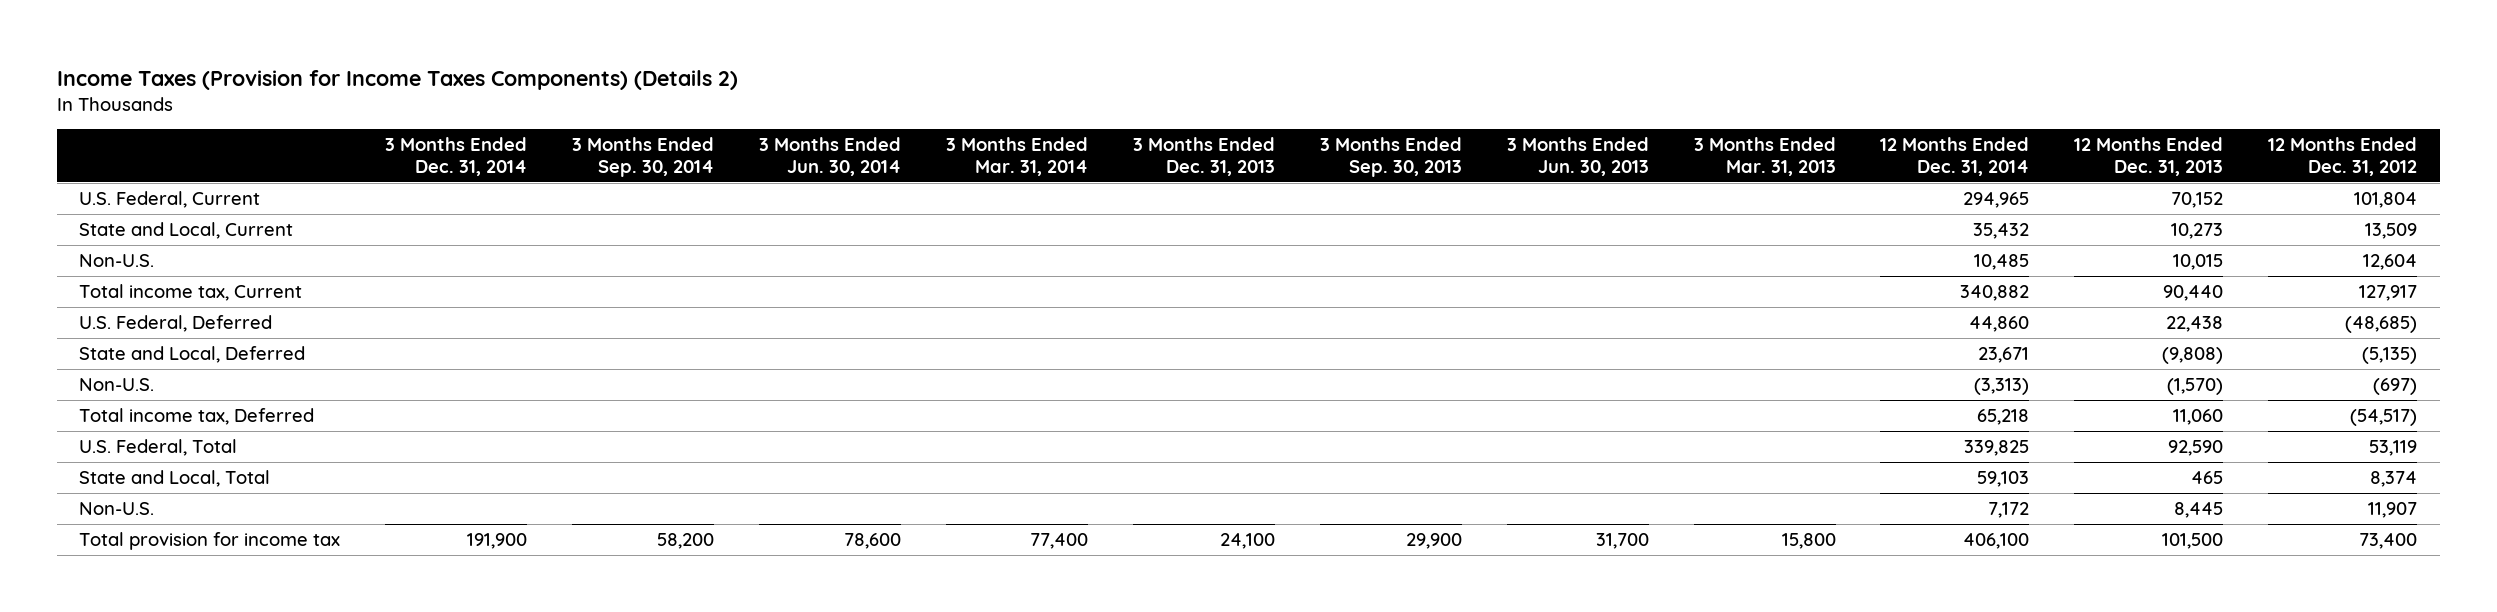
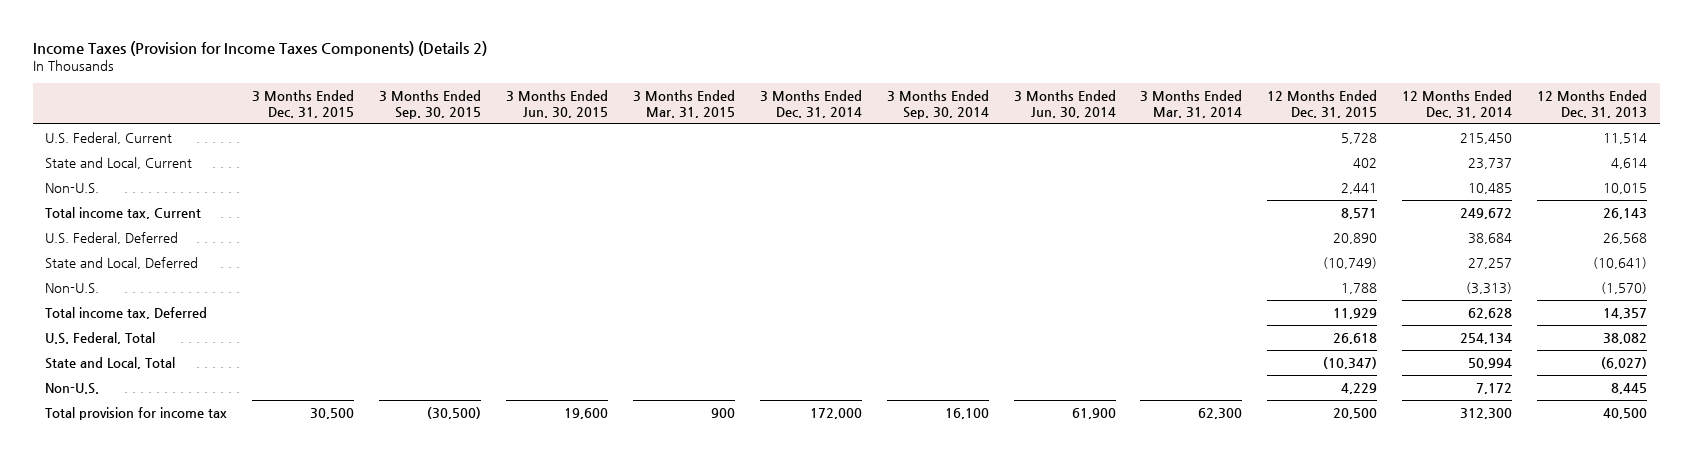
[1132,136,1275,177] 3 Months Ended Dec. 31, 2013 -> none
[1319,136,1462,178] 3 Months Ended Sep. 30, 2013 -> none
[1506,136,1649,177] 3 Months Ended Jun. 30, 2013 -> none
[1693,136,1836,177] 3 Months Ended Mar. 31, 2013 -> none
[2268,136,2418,177] 12 Months Ended Dec. 31, 2012 -> none
none -> [252,90,355,118] 3 Months Ended Dec. 31, 2015
none -> [379,90,482,119] 3 Months Ended Sep. 30, 2015
none -> [505,90,608,118] 3 Months Ended Jun. 30, 2015
none -> [632,90,735,118] 3 Months Ended Mar. 31, 2015
none -> [1267,90,1378,118] 12 Months Ended Dec. 31, 2015
[1963,191,2030,208] 294,965 -> [1460,133,1513,145] 215,450
[2171,191,2224,208] 70,152 -> [1603,133,1648,145] 11,514
[1973,222,2030,239] 35,432 -> [1468,158,1513,170] 23,737
[2171,222,2224,239] 10,273 -> [1611,158,1648,170] 4,614
[1960,284,2030,301] 340,882 -> [1460,208,1513,220] 249,672
[2163,284,2224,301] 90,440 -> [1603,208,1648,220] 26,143
[1969,315,2030,332] 44,860 -> [1468,233,1513,245] 38,684
[2166,315,2224,332] 22,438 -> [1603,233,1648,245] 26,568
[1978,346,2030,363] 23,671 -> [1468,258,1513,270] 27,257
[2162,346,2224,364] (9,808) -> [1593,257,1648,270] (10,641)
[1977,408,2030,425] 65,218 -> [1468,308,1513,320] 62,628
[2173,408,2224,425] 11,060 -> [1603,308,1648,320] 14,357
[1964,439,2030,456] 339,825 -> [1460,333,1513,345] 254,134
[2168,439,2224,456] 92,590 -> [1603,333,1648,345] 38,082
[1977,470,2030,487] 59,103 -> [1468,358,1513,370] 50,994
[2191,470,2224,484] 465 -> [1601,357,1648,370] (6,027)
[467,532,528,549] 191,900 -> [809,408,862,420] 172,000
[657,532,715,549] 58,200 -> [944,408,989,420] 16,100
[844,532,902,549] 78,600 -> [1071,408,1116,420] 61,900
[1029,532,1088,549] 77,400 -> [1198,408,1243,420] 62,300
[1963,532,2030,549] 406,100 -> [1460,408,1513,420] 312,300
[2162,532,2224,549] 101,500 -> [1603,408,1648,420] 40,500

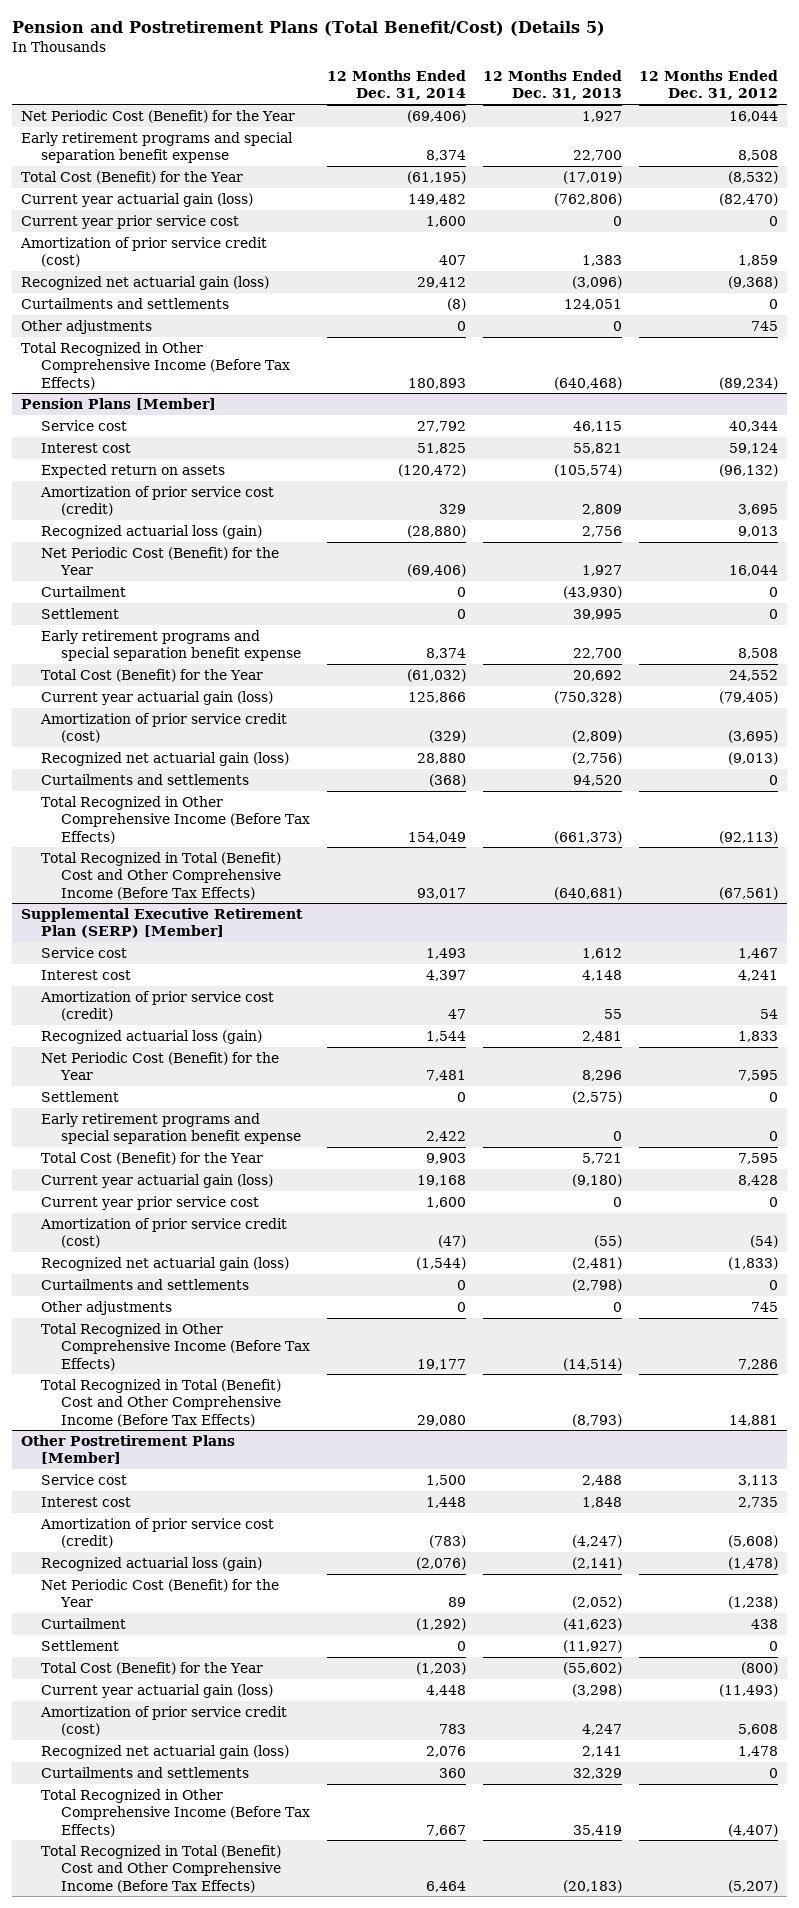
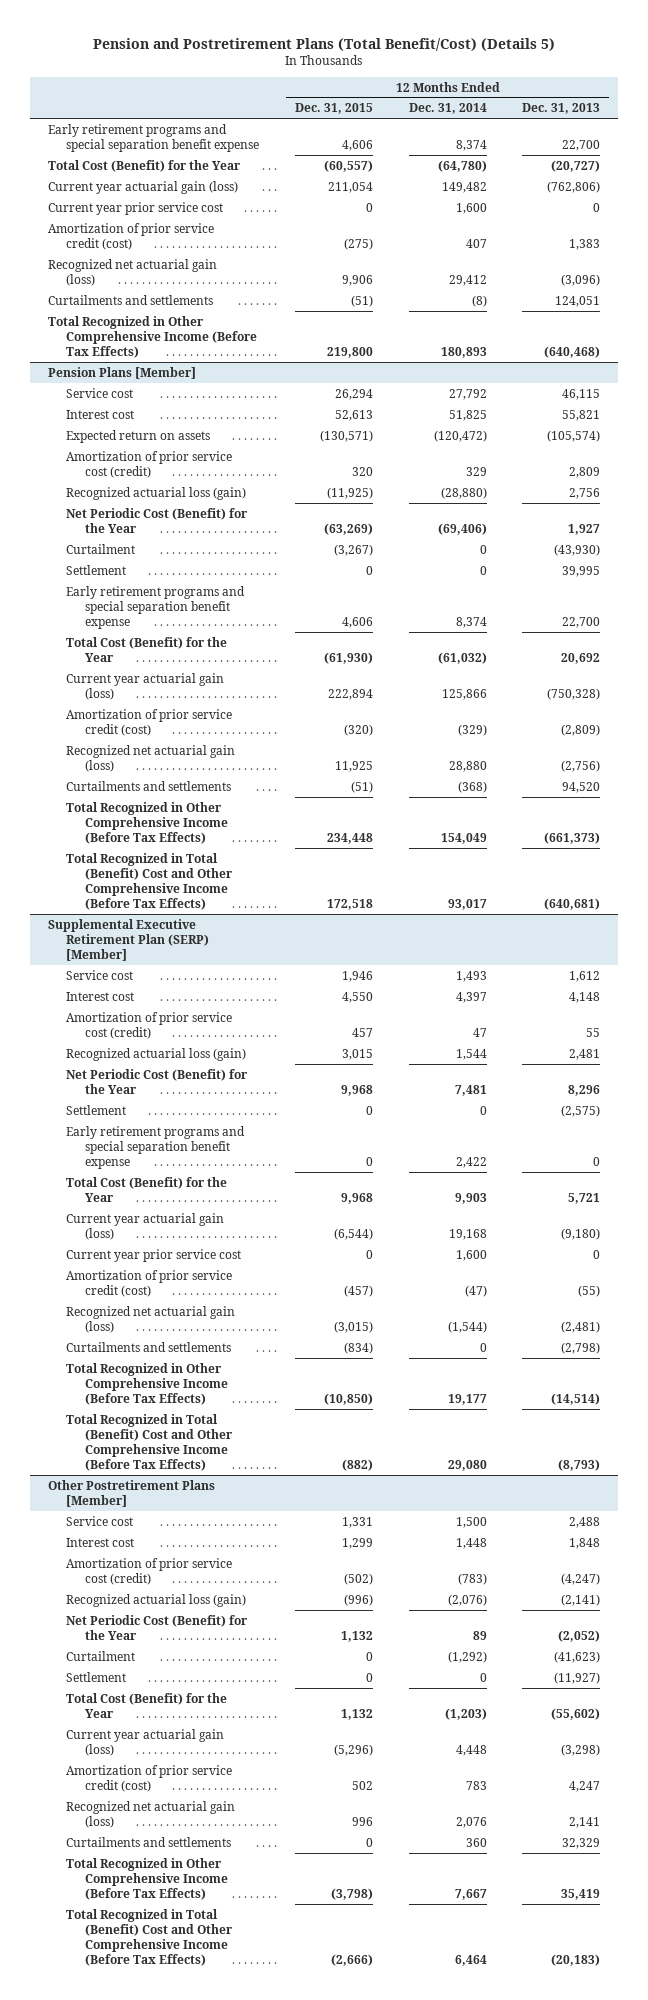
[639,69,779,101] 12 Months Ended Dec. 31, 2012 -> none
none -> [295,103,374,115] Dec. 31, 2015
[20,109,295,123] Net Periodic Cost (Benefit) for the Year -> none
[406,170,466,184] (61,195) -> [437,159,487,172] (64,780)
[563,170,623,184] (17,019) -> [551,159,601,172] (20,727)
[20,319,152,334] Other adjustments -> none
[40,1300,172,1315] Other adjustments -> none

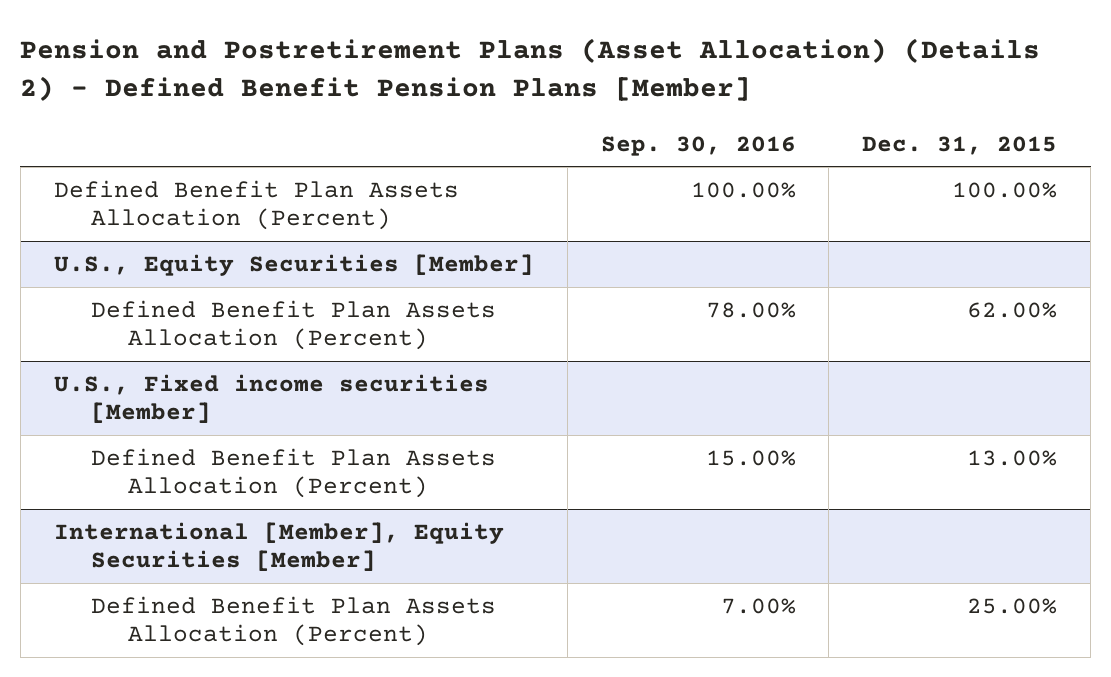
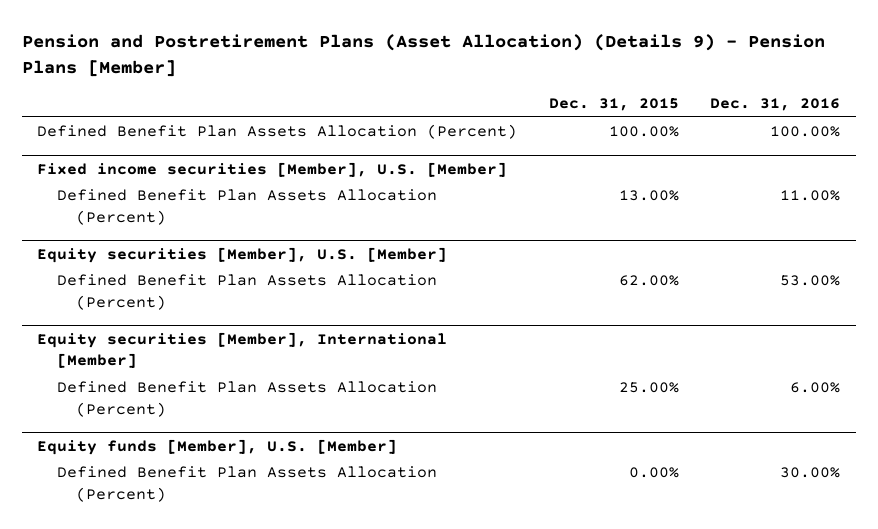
[20,38,1041,102] Pension and Postretirement Plans (Asset Allocation) (Details 2) - Defined Benefit Pension Plans [Member] -> [21,34,825,78] Pension and Postretirement Plans (Asset Allocation) (Details 9) - Pension Plans [Member]
[600,135,796,156] Sep. 30, 2016 -> none
none -> [710,98,841,112] Dec. 31, 2016
[53,253,534,276] U.S., Equity Securities [Member] -> none
[91,299,497,351] Defined Benefit Plan Assets Allocation (Percent) -> none
[53,373,489,424] U.S., Fixed income securities [Member] -> [37,161,508,177] Fixed income securities [Member], U.S. [Member]
none -> [37,246,448,263] Equity securities [Member], U.S. [Member]
none -> [56,274,437,310] Defined Benefit Plan Assets Allocation (Percent)
[53,521,504,572] International [Member], Equity Securities [Member] -> [37,331,448,369] Equity securities [Member], International [Member]
none -> [37,438,398,455] Equity funds [Member], U.S. [Member]
none -> [56,466,437,502] Defined Benefit Plan Assets Allocation (Percent)

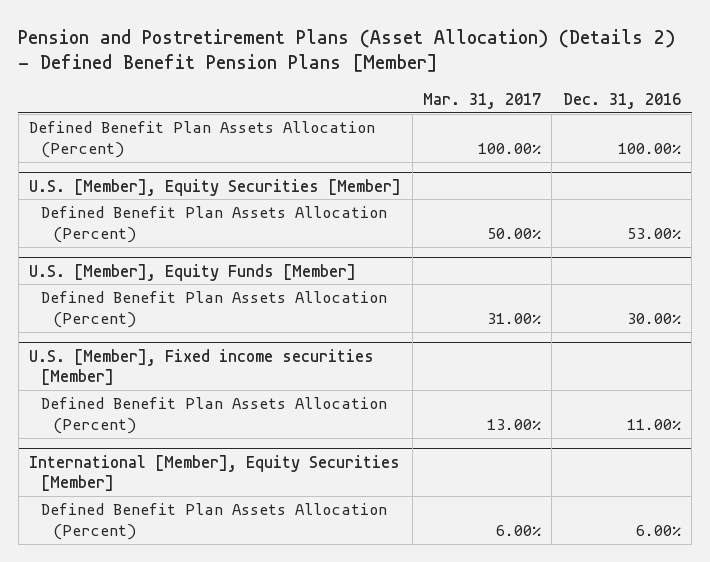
[21,34,825,78] Pension and Postretirement Plans (Asset Allocation) (Details 9) - Pension Plans [Member] -> [18,28,676,73] Pension and Postretirement Plans (Asset Allocation) (Details 2) - Defined Benefit Pension Plans [Member]
[548,98,679,112] Dec. 31, 2015 -> none
none -> [422,93,541,110] Mar. 31, 2017
[37,161,508,177] Fixed income securities [Member], U.S. [Member] -> none
[56,189,437,225] Defined Benefit Plan Assets Allocation (Percent) -> none
[37,246,448,263] Equity securities [Member], U.S. [Member] -> [29,178,402,196] U.S. [Member], Equity Securities [Member]
[37,331,448,369] Equity securities [Member], International [Member] -> none
[56,381,437,417] Defined Benefit Plan Assets Allocation (Percent) -> none
[37,438,398,455] Equity funds [Member], U.S. [Member] -> [29,263,357,281] U.S. [Member], Equity Funds [Member]
none -> [29,348,375,386] U.S. [Member], Fixed income securities [Member]
none -> [41,397,388,434] Defined Benefit Plan Assets Allocation (Percent)
none -> [29,454,401,492] International [Member], Equity Securities [Member]
none -> [41,503,388,540] Defined Benefit Plan Assets Allocation (Percent)

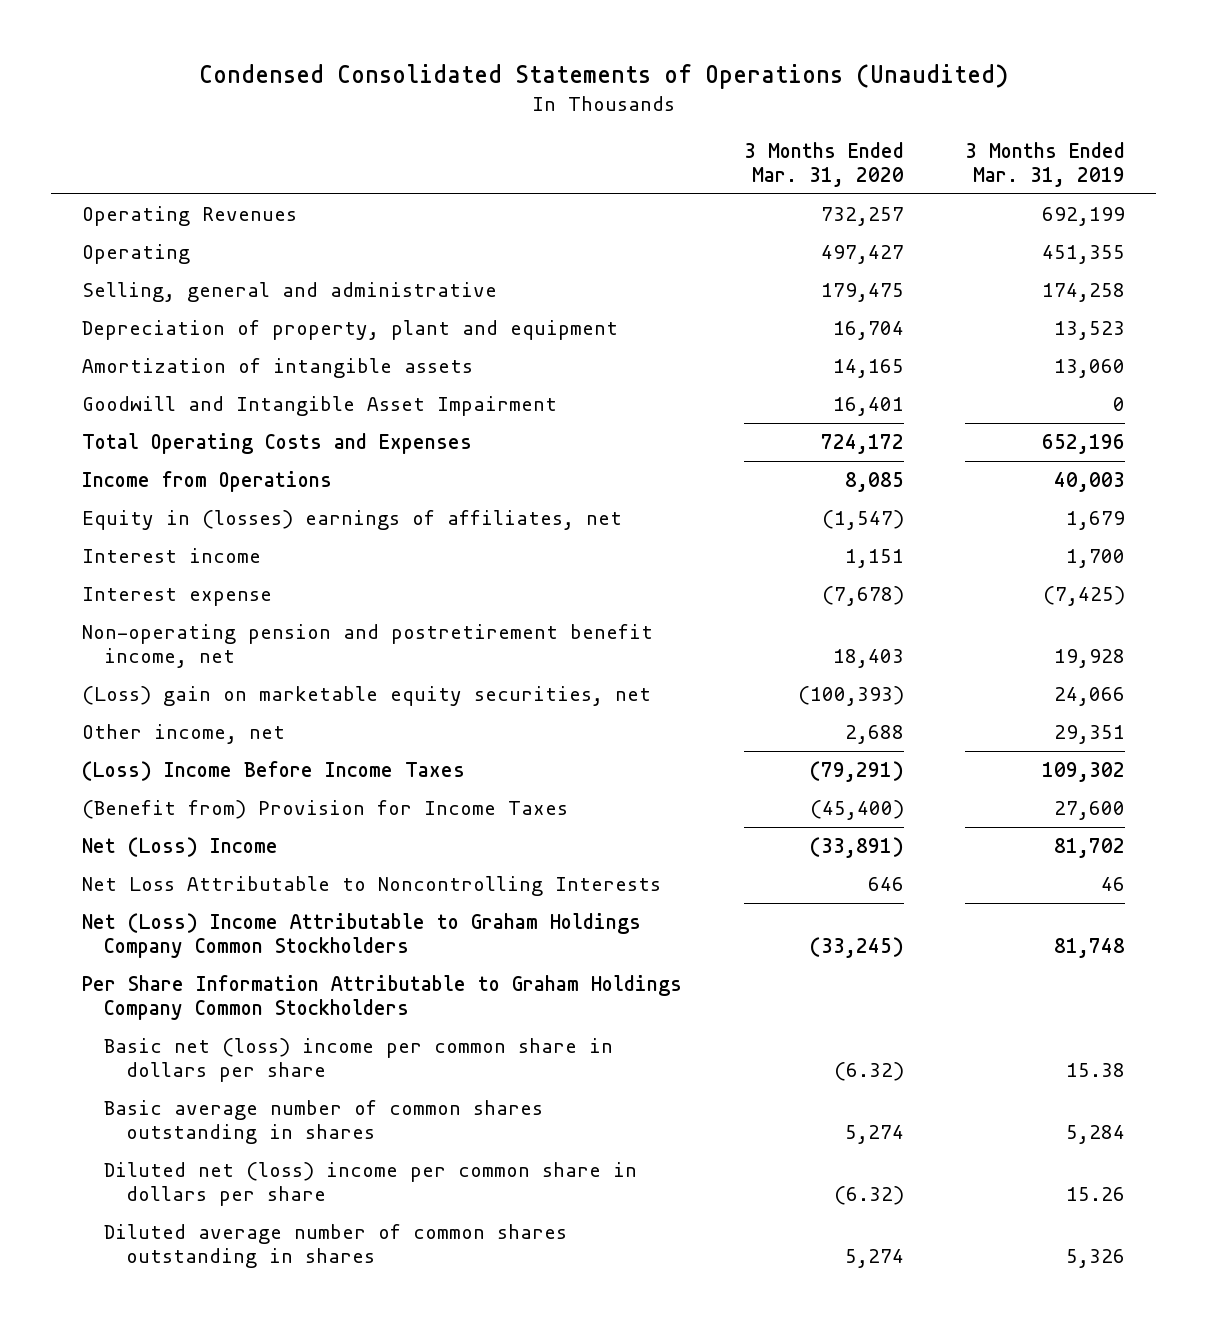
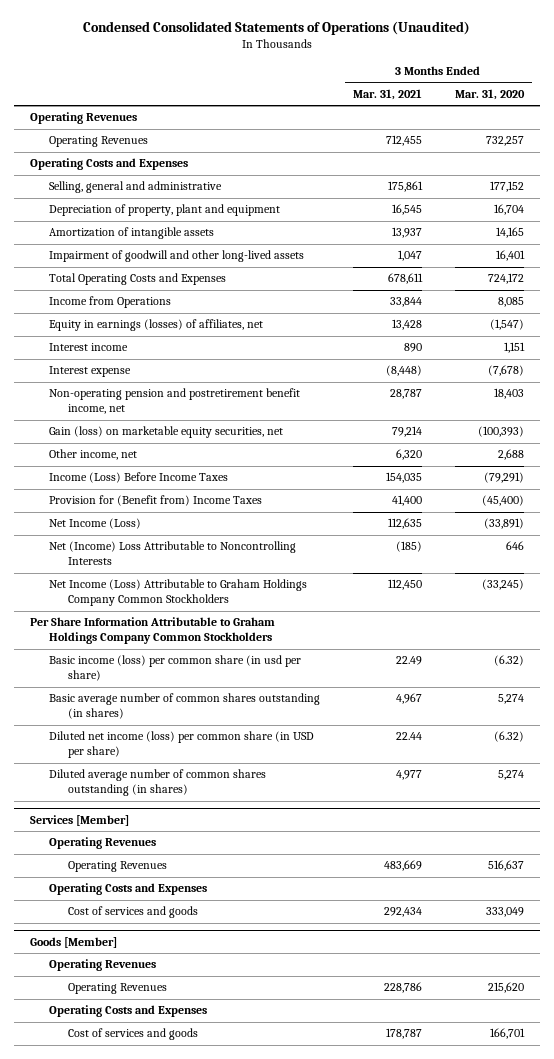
[965,141,1126,188] 3 Months Ended Mar. 31, 2019 -> none
none -> [352,88,422,100] Mar. 31, 2021
none -> [30,112,138,125] Operating Revenues
[81,243,190,264] Operating -> none
none -> [30,158,189,171] Operating Costs and Expenses
[820,282,904,302] 179,475 -> [489,181,524,193] 177,152
[81,395,557,416] Goodwill and Intangible Asset Impairment -> [48,250,304,263] Impairment of goodwill and other long-lived assets
[81,509,622,530] Equity in (losses) earnings of affiliates, net -> [48,319,263,332] Equity in earnings (losses) of affiliates, net
[81,685,651,706] (Loss) gain on marketable equity securities, net -> [48,426,283,439] Gain (loss) on marketable equity securities, net
[81,760,465,781] (Loss) Income Before Income Taxes -> [48,472,228,484] Income (Loss) Before Income Taxes
[81,799,568,819] (Benefit from) Provision for Income Taxes -> [48,495,262,507] Provision for (Benefit from) Income Taxes
[81,836,278,857] Net (Loss) Income -> [48,518,141,530] Net Income (Loss)
[81,875,661,896] Net Loss Attributable to Noncontrolling Interests -> [48,541,296,566] Net (Income) Loss Attributable to Noncontrolling Interests
[81,912,641,959] Net (Loss) Income Attributable to Graham Holdings Company Common Stockholders -> [48,579,307,607] Net Income (Loss) Attributable to Graham Holdings Company Common Stockholders
[104,1037,614,1083] Basic net (loss) income per common share in dollars per share -> [48,655,301,682] Basic income (loss) per common share (in usd per share)
[104,1099,544,1145] Basic average number of common shares outstanding in shares -> [48,693,320,720] Basic average number of common shares outstanding (in shares)
[104,1161,638,1207] Diluted net (loss) income per common share in dollars per share -> [48,731,314,759] Diluted net income (loss) per common share (in USD per share)
[104,1223,568,1269] Diluted average number of common shares outstanding in shares -> [48,769,266,797] Diluted average number of common shares outstanding (in shares)
none -> [30,814,130,826] Services [Member]
none -> [48,837,156,850] Operating Revenues
none -> [67,861,167,873] Operating Revenues
none -> [48,883,207,896] Operating Costs and Expenses
none -> [67,906,198,919] Cost of services and goods
none -> [30,936,118,948] Goods [Member]
none -> [48,959,156,972] Operating Revenues
none -> [67,983,167,995] Operating Revenues
none -> [48,1005,207,1018] Operating Costs and Expenses
none -> [67,1028,198,1041] Cost of services and goods

